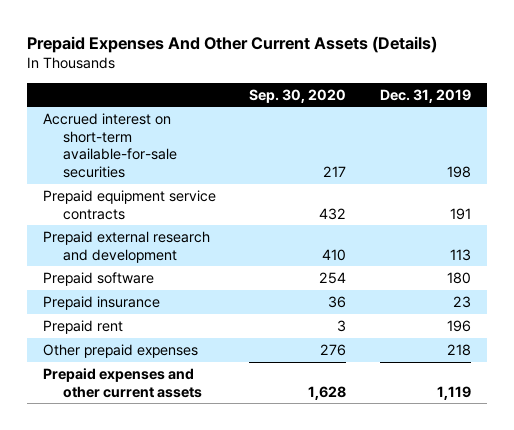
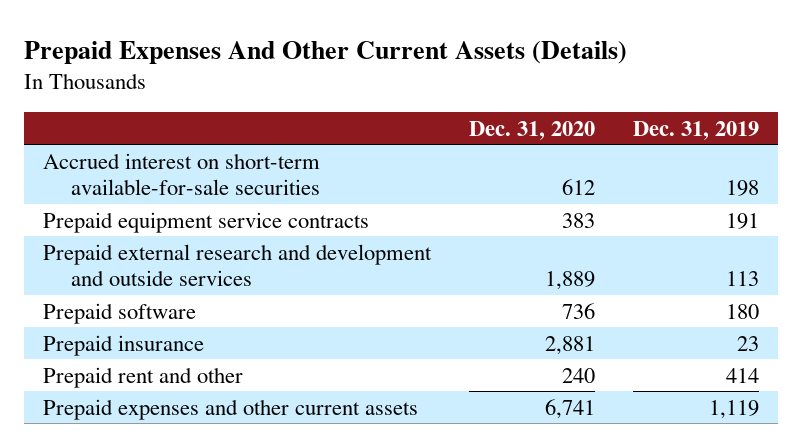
[249,88,347,103] Sep. 30, 2020 -> none
none -> [468,120,595,140] Dec. 31, 2020
[43,230,211,263] Prepaid external research and development -> [42,243,432,287] Prepaid external research and development and outside services
[43,343,199,358] Other prepaid expenses -> none
[43,319,124,334] Prepaid rent -> [42,366,243,388] Prepaid rent and other
[446,319,471,332] 196 -> [725,367,759,383] 414

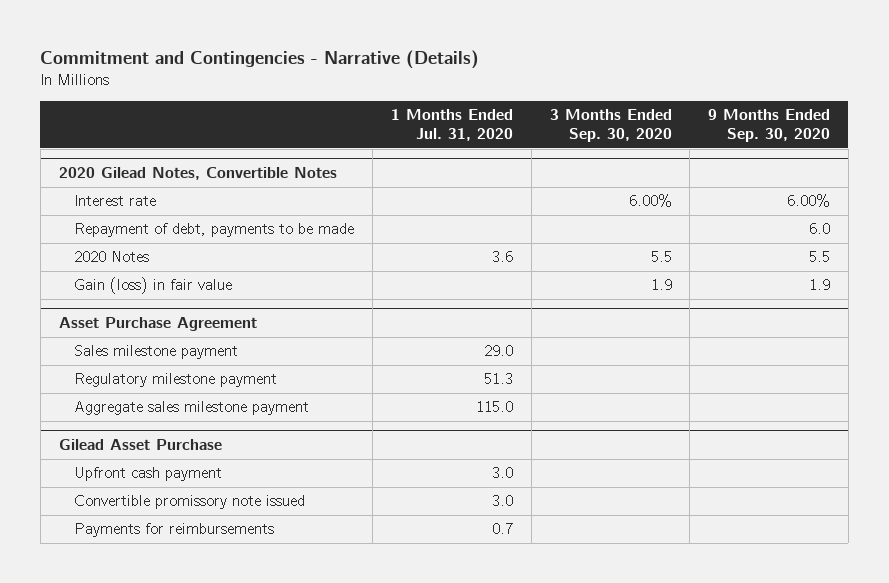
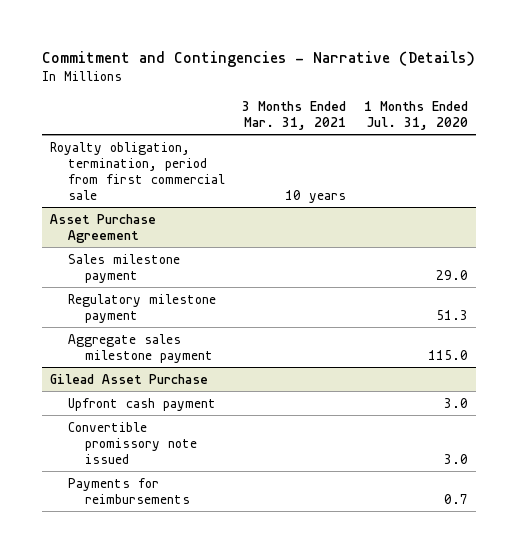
[549,109,672,143] 3 Months Ended Sep. 30, 2020 -> none
[708,109,831,143] 9 Months Ended Sep. 30, 2020 -> none
none -> [242,100,347,131] 3 Months Ended Mar. 31, 2021
[58,166,337,180] 2020 Gilead Notes, Convertible Notes -> none
[74,195,157,207] Interest rate -> none
[74,223,355,238] Repayment of debt, payments to be made -> none
[74,251,150,263] 2020 Notes -> none
[74,277,233,295] Gain (loss) in fair value -> none
none -> [50,141,225,201] Royalty obligation, termination, period from first commercial sale

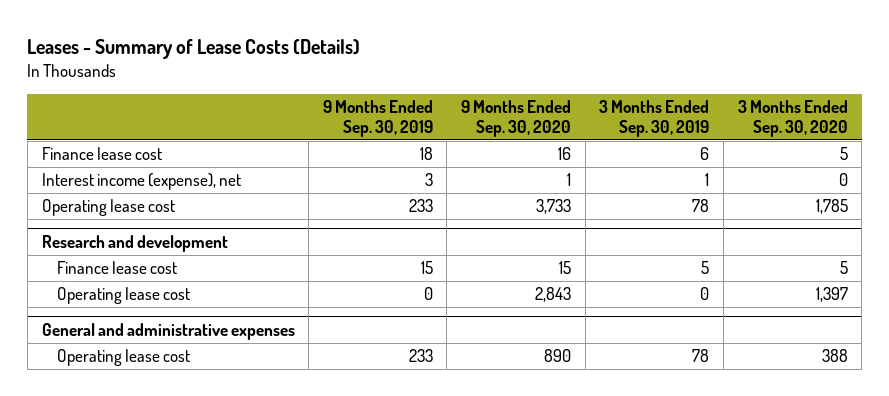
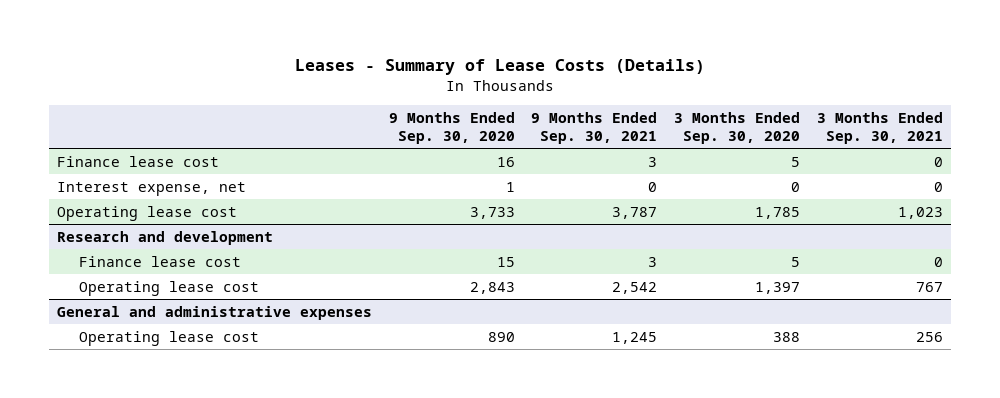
[322,100,433,138] 9 Months Ended Sep. 30, 2019 -> none
[599,100,710,138] 3 Months Ended Sep. 30, 2019 -> none
none -> [531,111,658,145] 9 Months Ended Sep. 30, 2021
none -> [816,111,943,145] 3 Months Ended Sep. 30, 2021
[41,173,241,191] Interest income (expense), net -> [57,181,247,196] Interest expense, net

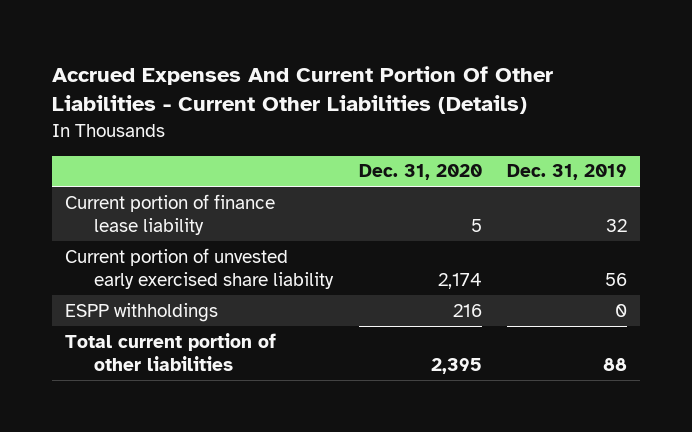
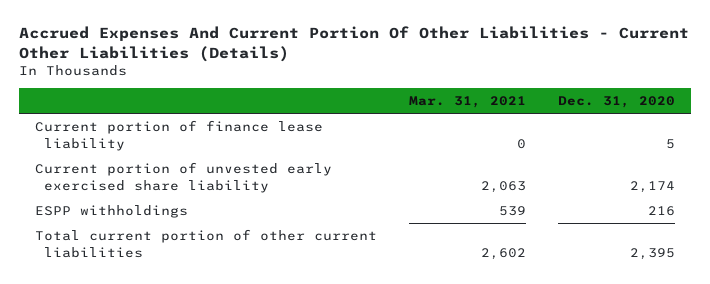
[507,164,628,181] Dec. 31, 2019 -> none
none -> [408,96,526,109] Mar. 31, 2021
[65,332,277,371] Total current portion of other liabilities -> [34,229,377,258] Total current portion of other current liabilities

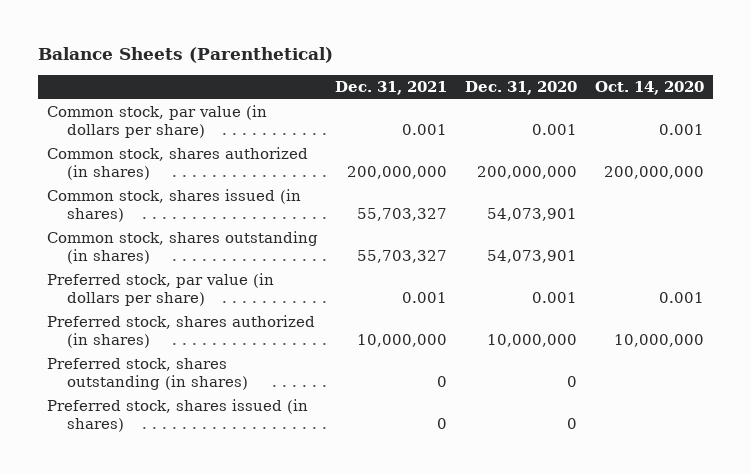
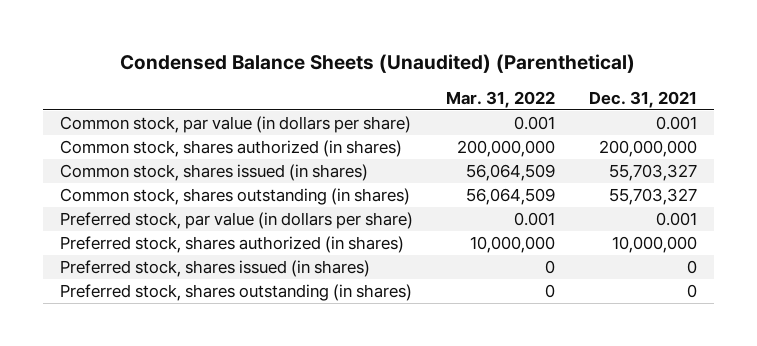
[37,47,333,64] Balance Sheets (Parenthetical) -> [120,53,636,73] Condensed Balance Sheets (Unaudited) (Parenthetical)
[465,80,578,95] Dec. 31, 2020 -> none
[594,80,704,95] Oct. 14, 2020 -> none
none -> [446,90,556,108] Mar. 31, 2022
[46,358,249,391] Preferred stock, shares outstanding (in shares) -> [59,283,412,301] Preferred stock, shares outstanding (in shares)

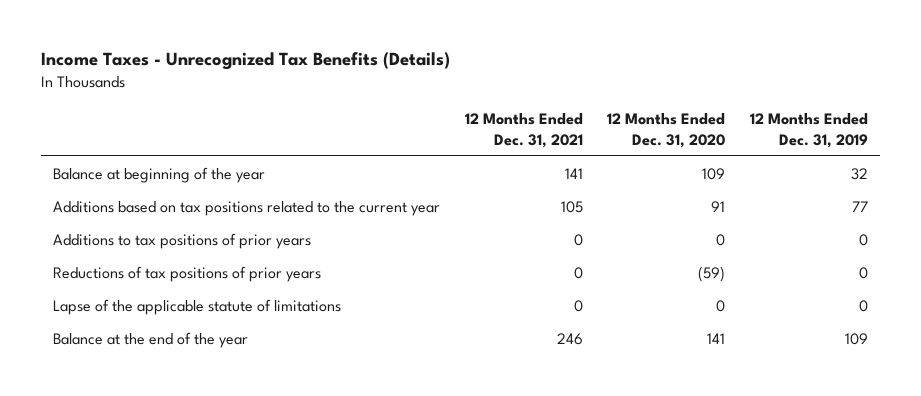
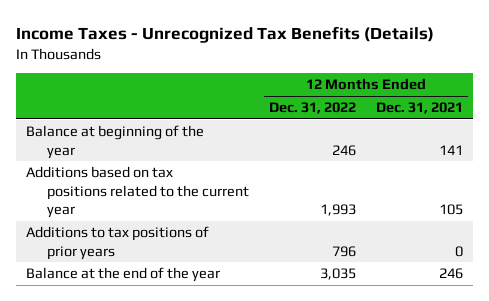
[607,113,726,148] 12 Months Ended Dec. 31, 2020 -> none
[750,113,869,148] 12 Months Ended Dec. 31, 2019 -> none
none -> [269,102,357,115] Dec. 31, 2022
[53,265,322,282] Reductions of tax positions of prior years -> none
[53,298,342,315] Lapse of the applicable statute of limitations -> none

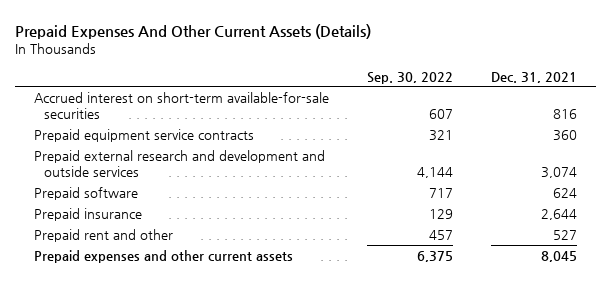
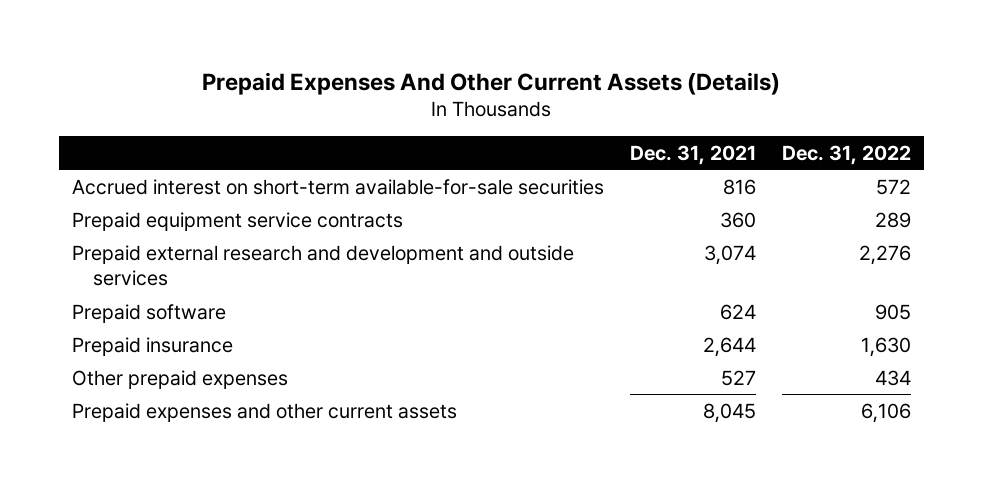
[367,71,454,84] Sep. 30, 2022 -> none
none -> [781,144,911,165] Dec. 31, 2022
[34,228,174,242] Prepaid rent and other -> [71,369,288,389] Other prepaid expenses

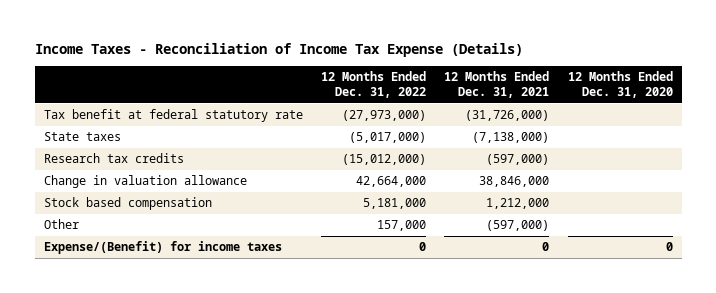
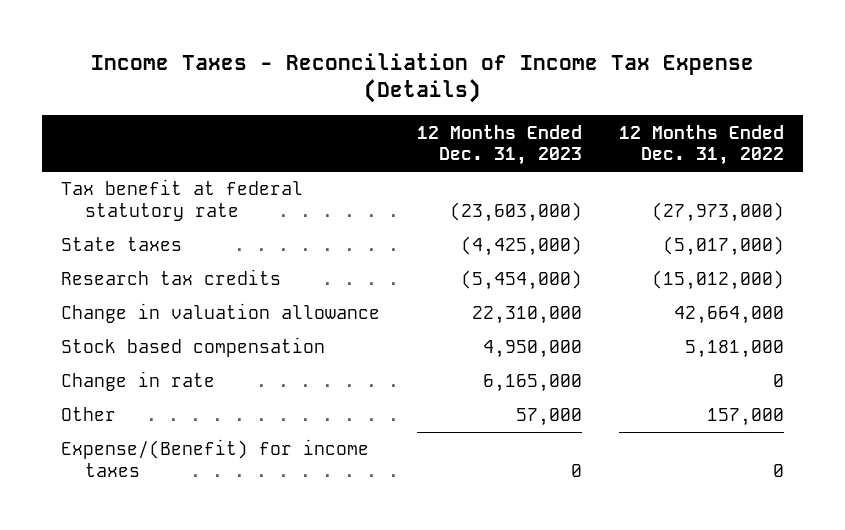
[444,71,550,99] 12 Months Ended Dec. 31, 2021 -> none
[567,71,673,99] 12 Months Ended Dec. 31, 2020 -> none
none -> [417,124,583,166] 12 Months Ended Dec. 31, 2023
none -> [60,371,215,392] Change in rate

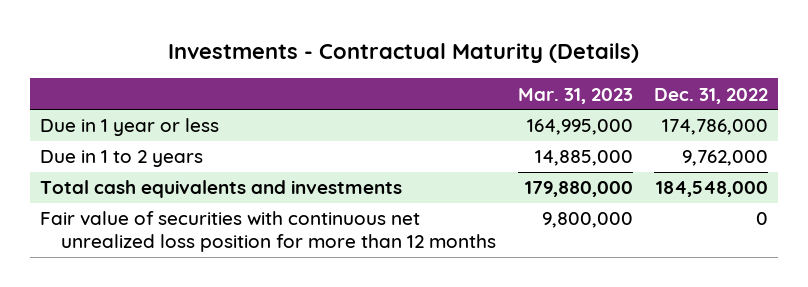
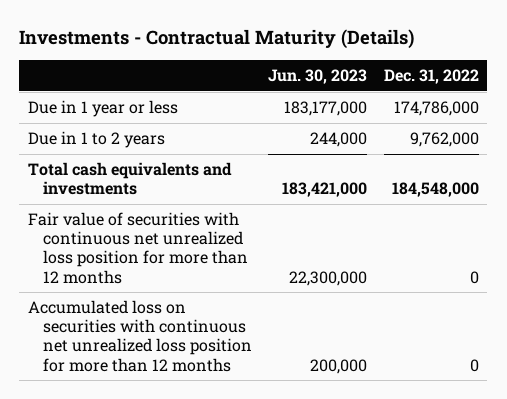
[517,87,633,104] Mar. 31, 2023 -> none
none -> [268,68,368,84] Jun. 30, 2023
none -> [27,300,252,372] Accumulated loss on securities with continuous net unrealized loss position for more than 12 months

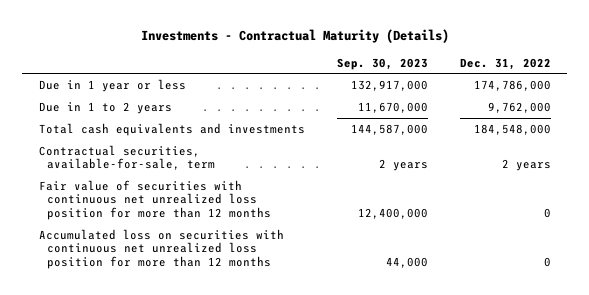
[268,68,368,84] Jun. 30, 2023 -> none
none -> [336,57,428,70] Sep. 30, 2023
none -> [38,144,215,171] Contractual securities, available-for-sale, term

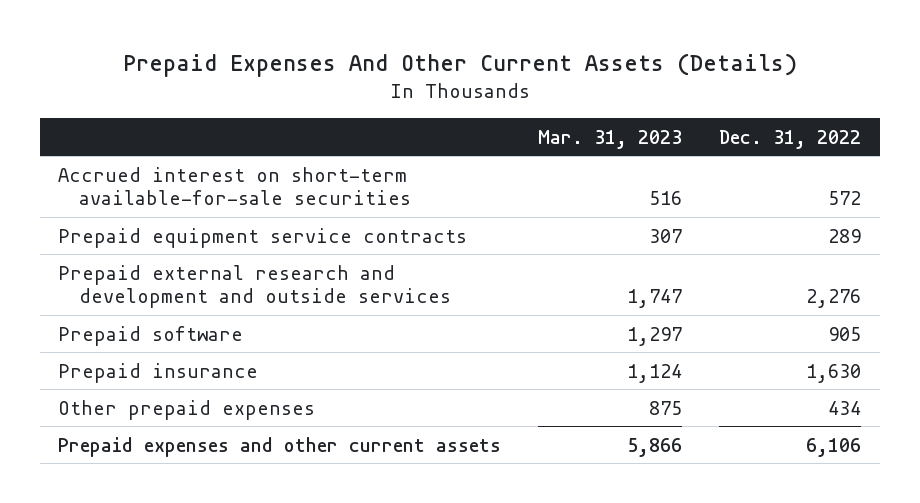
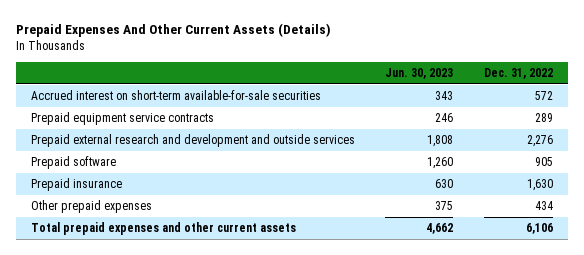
[538,129,683,149] Mar. 31, 2023 -> none
none -> [385,68,454,80] Jun. 30, 2023
[58,436,502,457] Prepaid expenses and other current assets -> [30,222,296,236] Total prepaid expenses and other current assets

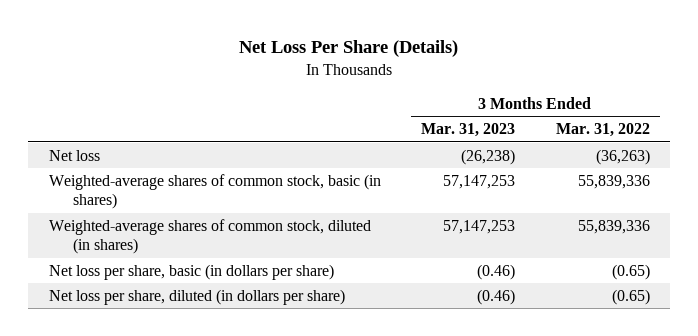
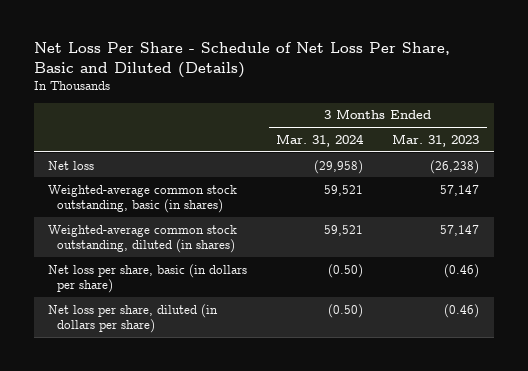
[239,40,459,58] Net Loss Per Share (Details) -> [33,42,450,78] Net Loss Per Share - Schedule of Net Loss Per Share, Basic and Diluted (Details)
[555,123,650,138] Mar. 31, 2022 -> none
none -> [276,133,365,147] Mar. 31, 2024
[48,173,381,210] Weighted-average shares of common stock, basic (in shares) -> [48,184,238,214] Weighted-average common stock outstanding, basic (in shares)
[443,174,516,189] 57,147,253 -> [440,184,480,196] 57,147
[48,218,371,255] Weighted-average shares of common stock, diluted (in shares) -> [48,224,238,254] Weighted-average common stock outstanding, diluted (in shares)
[443,219,516,234] 57,147,253 -> [440,224,480,236] 57,147

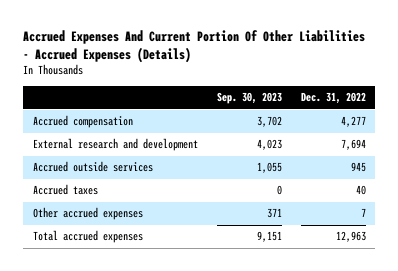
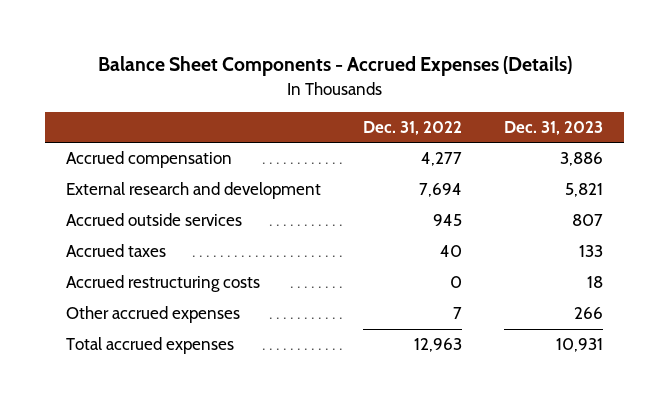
[23,29,366,63] Accrued Expenses And Current Portion Of Other Liabilities - Accrued Expenses (Details) -> [97,56,572,77] Balance Sheet Components - Accrued Expenses (Details)
[216,92,282,105] Sep. 30, 2023 -> none
none -> [504,121,604,136] Dec. 31, 2023
none -> [65,275,260,293] Accrued restructuring costs

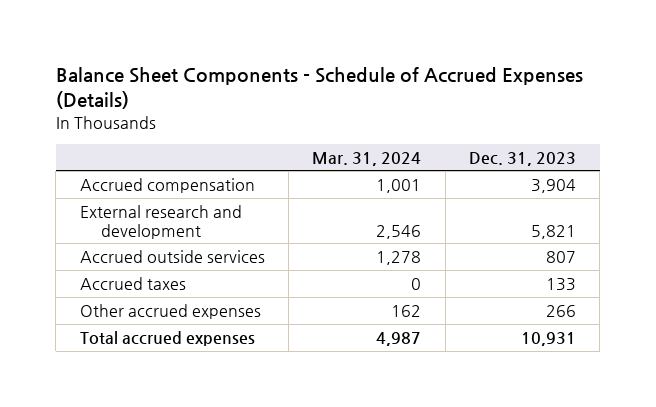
[97,56,572,77] Balance Sheet Components - Accrued Expenses (Details) -> [55,66,583,109] Balance Sheet Components - Schedule of Accrued Expenses (Details)
[363,121,463,136] Dec. 31, 2022 -> none
none -> [312,151,422,166] Mar. 31, 2024
[560,152,604,167] 3,886 -> [531,178,577,193] 3,904
[65,275,260,293] Accrued restructuring costs -> none

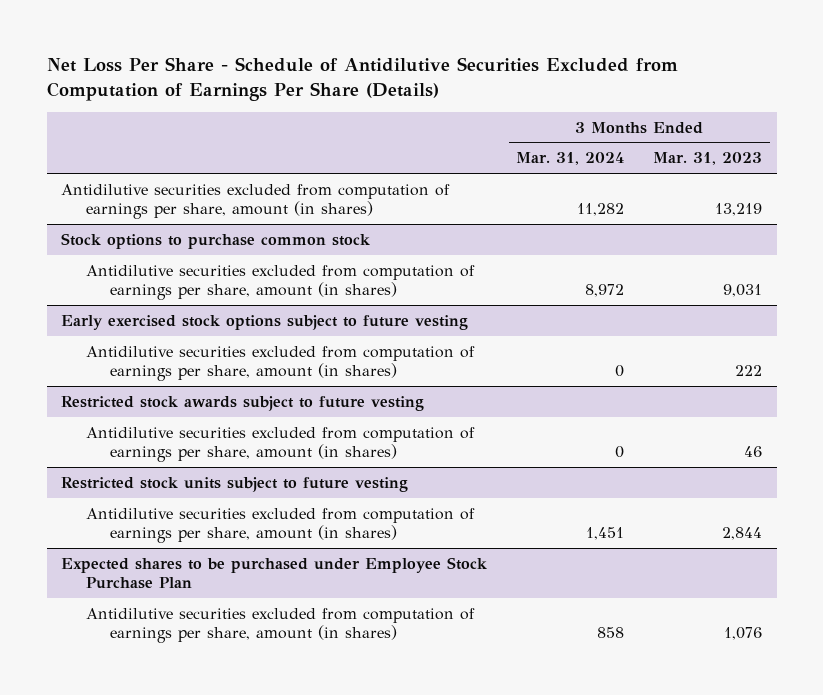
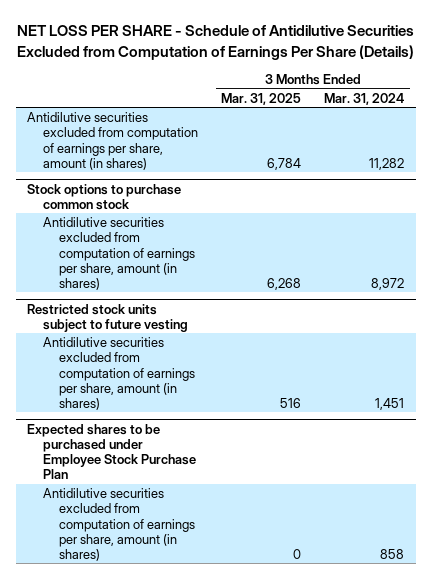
[46,57,678,101] Net Loss Per Share - Schedule of Antidilutive Securities Excluded from Computation of Earnings Per Share (Details) -> [16,25,414,60] NET LOSS PER SHARE - Schedule of Antidilutive Securities Excluded from Computation of Earnings Per Share (Details)
[653,152,763,166] Mar. 31, 2023 -> none
none -> [221,92,302,105] Mar. 31, 2025
[61,314,469,330] Early exercised stock options subject to future vesting -> none
[85,345,475,382] Antidilutive securities excluded from computation of earnings per share, amount (in shares) -> none
[61,395,425,411] Restricted stock awards subject to future vesting -> none
[85,426,475,463] Antidilutive securities excluded from computation of earnings per share, amount (in shares) -> none

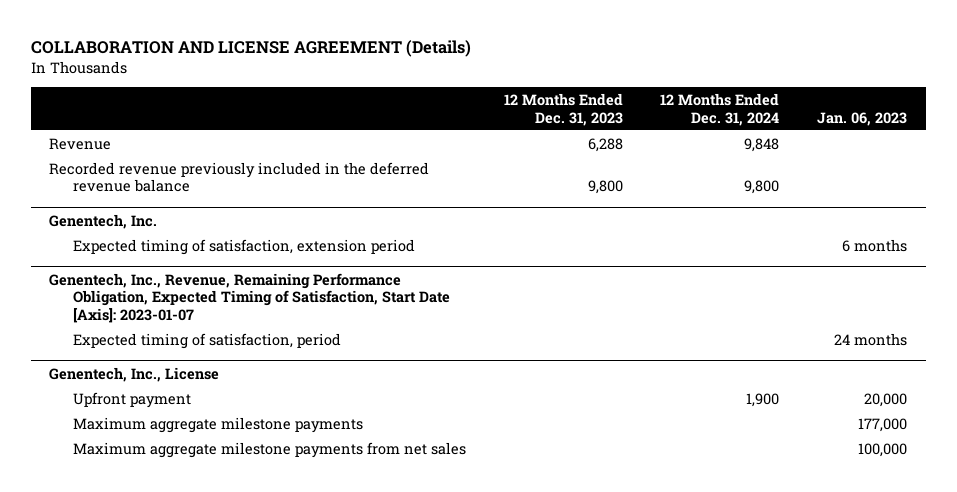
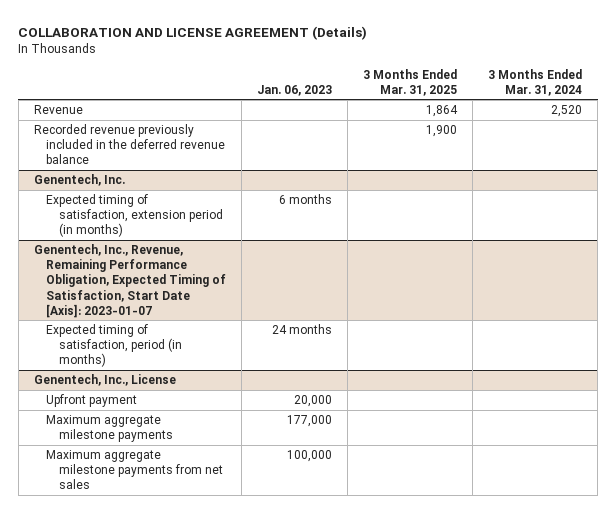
[503,92,623,126] 12 Months Ended Dec. 31, 2023 -> none
[660,92,780,126] 12 Months Ended Dec. 31, 2024 -> none
none -> [363,68,458,96] 3 Months Ended Mar. 31, 2025
none -> [488,68,583,96] 3 Months Ended Mar. 31, 2024
[72,238,415,255] Expected timing of satisfaction, extension period -> [46,194,224,238] Expected timing of satisfaction, extension period (in months)
[72,332,341,349] Expected timing of satisfaction, period -> [46,324,183,368] Expected timing of satisfaction, period (in months)

